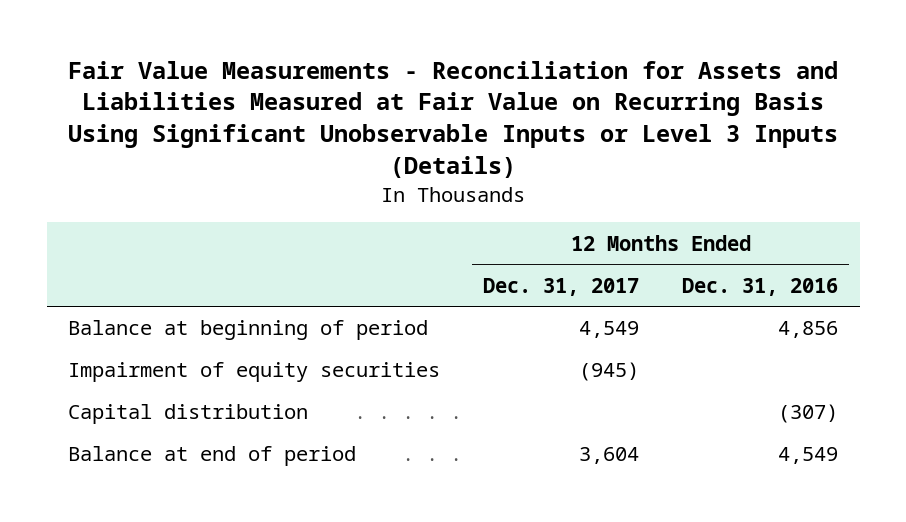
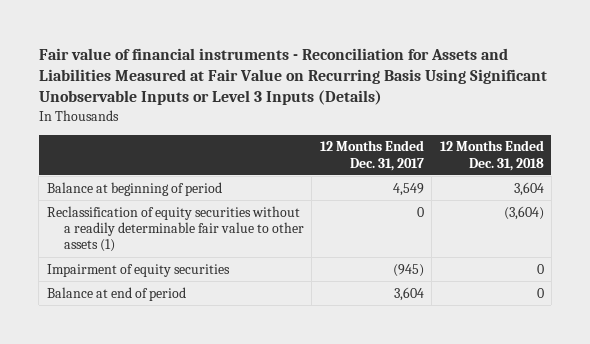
[68,60,839,179] Fair Value Measurements - Reconciliation for Assets and Liabilities Measured at Fair Value on Recurring Basis Using Significant Unobservable Inputs or Level 3 Inputs (Details) -> [38,47,547,106] Fair value of financial instruments - Reconciliation for Assets and Liabilities Measured at Fair Value on Recurring Basis Using Significant Unobservable Inputs or Level 3 Inputs (Details)
[682,277,839,296] Dec. 31, 2016 -> none
none -> [439,140,544,171] 12 Months Ended Dec. 31, 2018
none -> [46,205,305,253] Reclassification of equity securities without a readily determinable fair value to other assets (1)
[68,404,309,425] Capital distribution -> none

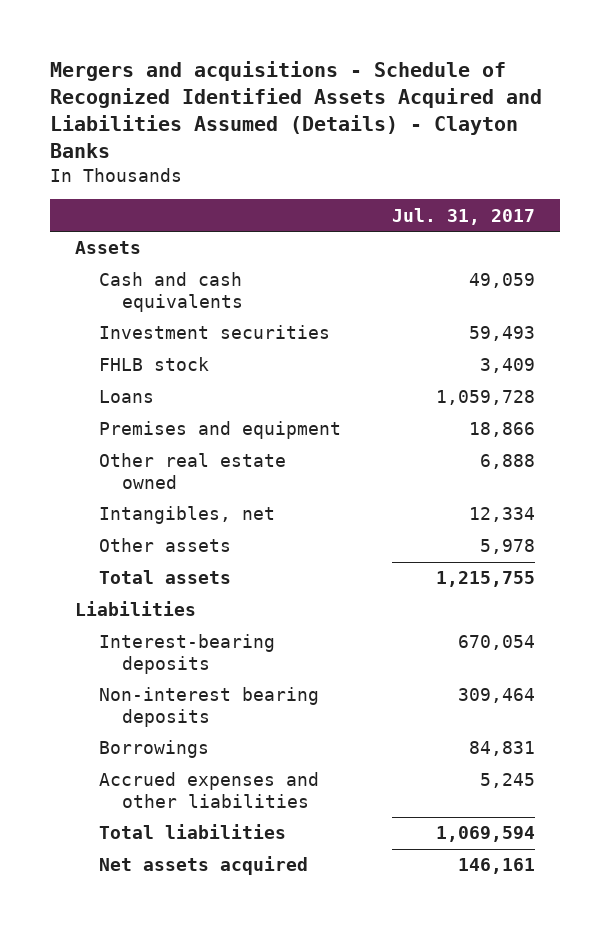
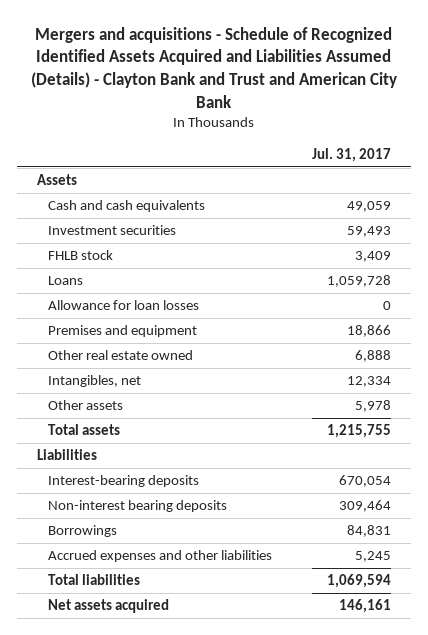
[49,60,542,159] Mergers and acquisitions - Schedule of Recognized Identified Assets Acquired and Liabilities Assumed (Details) - Clayton Banks -> [31,26,398,108] Mergers and acquisitions - Schedule of Recognized Identified Assets Acquired and Liabilities Assumed (Details) - Clayton Bank and Trust and American City Bank
none -> [47,300,199,311] Allowance for loan losses

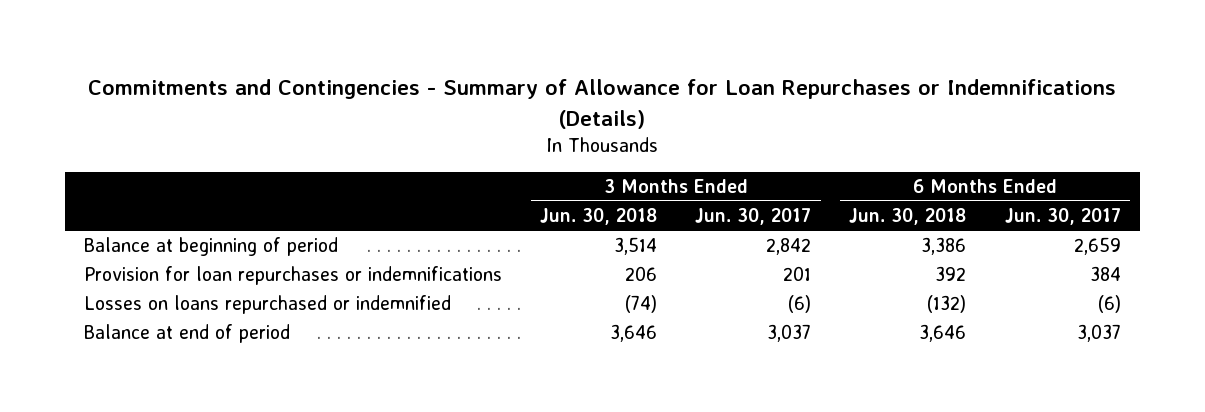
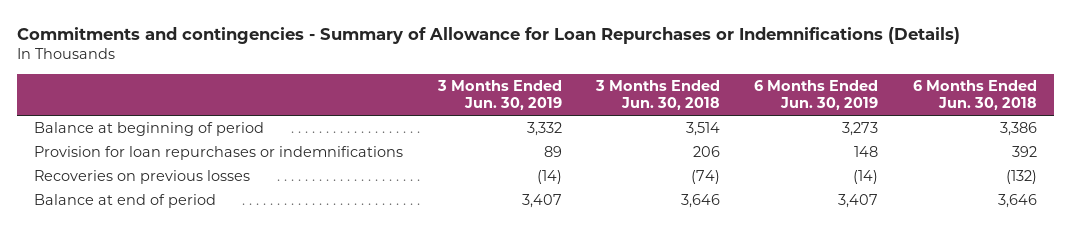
[88,79,1117,129] Commitments and Contingencies - Summary of Allowance for Loan Repurchases or Indemnifications (Details) -> [17,26,961,44] Commitments and contingencies - Summary of Allowance for Loan Repurchases or Indemnifications (Details)
[695,208,812,226] Jun. 30, 2017 -> none
[1004,208,1121,226] Jun. 30, 2017 -> none
none -> [436,79,562,111] 3 Months Ended Jun. 30, 2019
none -> [754,79,879,111] 6 Months Ended Jun. 30, 2019
[83,295,451,315] Losses on loans repurchased or indemnified -> [34,170,251,185] Recoveries on previous losses

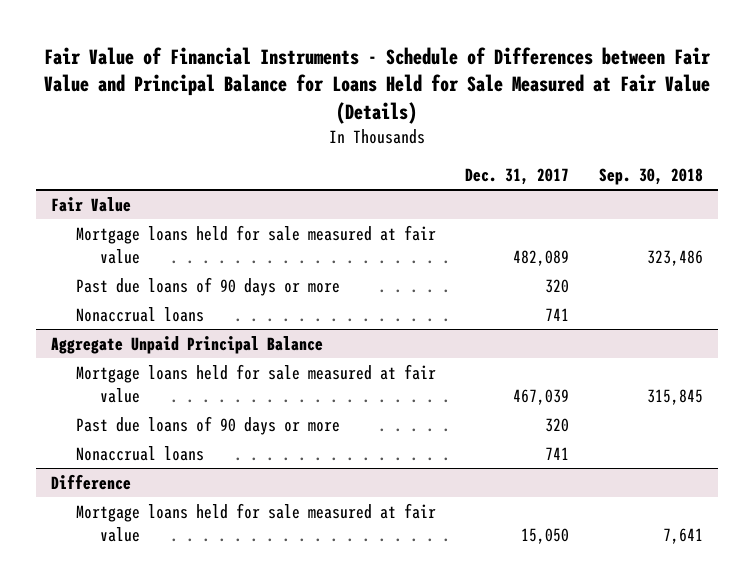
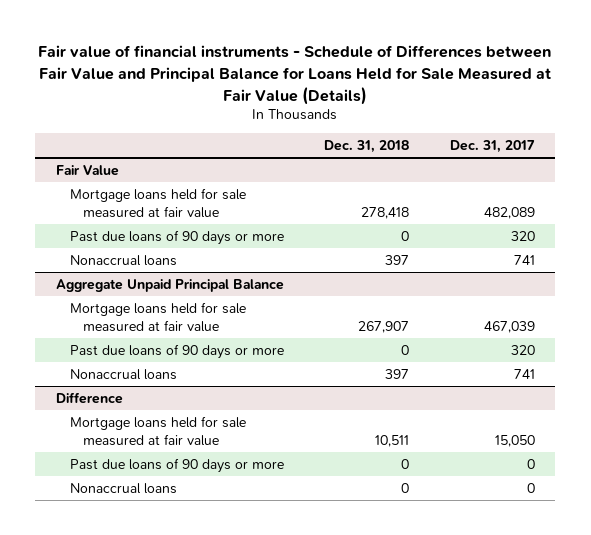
[43,46,711,124] Fair Value of Financial Instruments - Schedule of Differences between Fair Value and Principal Balance for Loans Held for Sale Measured at Fair Value (Details) -> [38,45,552,105] Fair value of financial instruments - Schedule of Differences between Fair Value and Principal Balance for Loans Held for Sale Measured at Fair Value (Details)
[598,167,703,185] Sep. 30, 2018 -> none
none -> [324,140,410,154] Dec. 31, 2018
none -> [69,457,284,473] Past due loans of 90 days or more
none -> [69,482,177,494] Nonaccrual loans

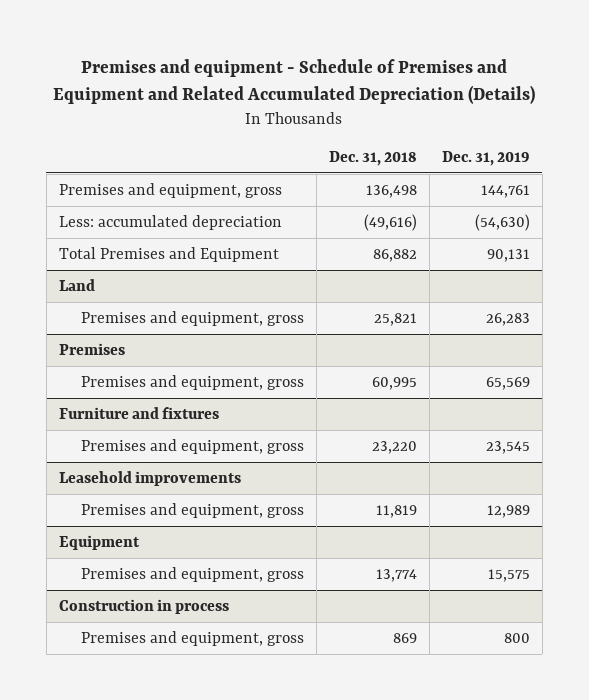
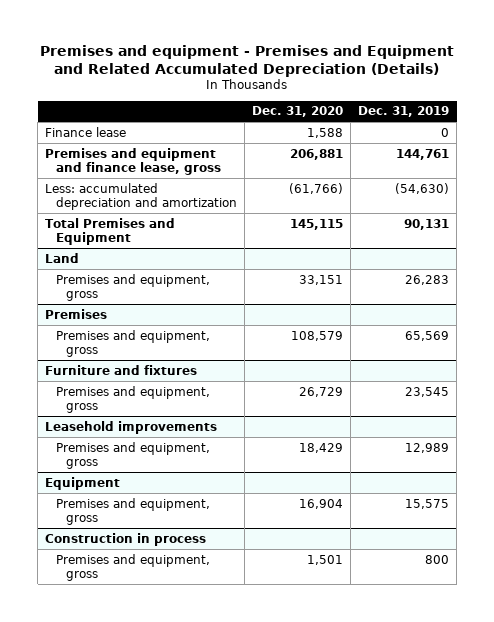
[53,59,536,105] Premises and equipment - Schedule of Premises and Equipment and Related Accumulated Depreciation (Details) -> [40,44,455,77] Premises and equipment - Premises and Equipment and Related Accumulated Depreciation (Details)
[328,150,417,166] Dec. 31, 2018 -> none
none -> [251,106,343,118] Dec. 31, 2020
none -> [45,126,127,137] Finance lease
[58,182,282,198] Premises and equipment, gross -> [45,147,221,175] Premises and equipment and finance lease, gross
[58,214,282,230] Less: accumulated depreciation -> [45,182,237,210] Less: accumulated depreciation and amortization

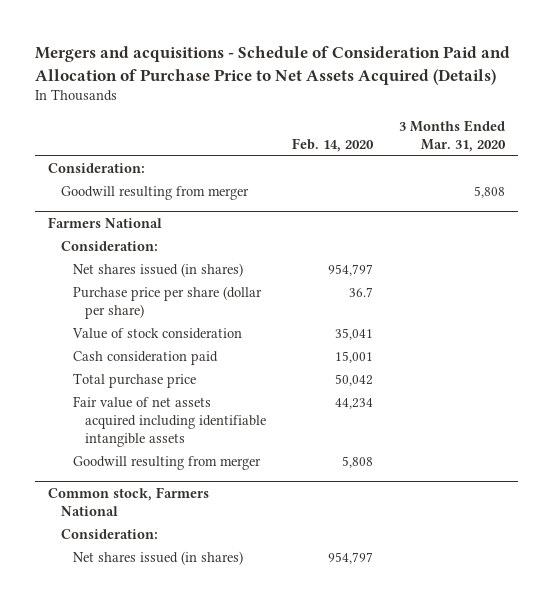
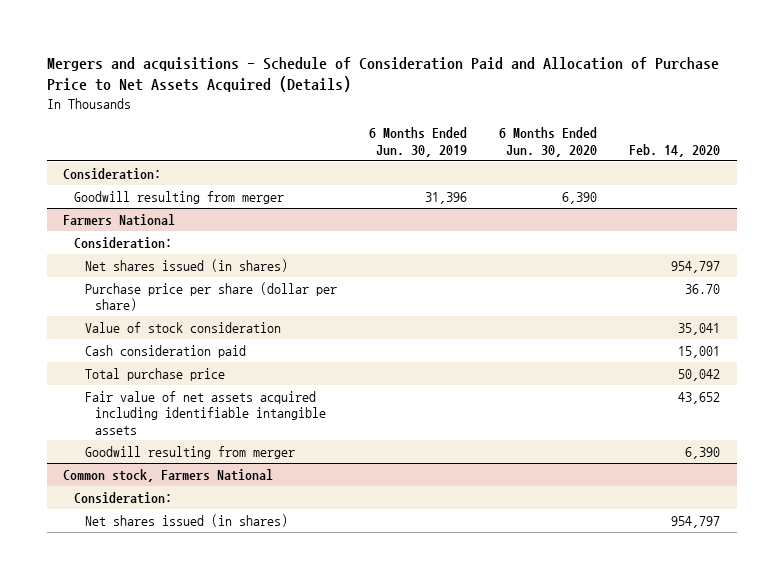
[398,120,506,152] 3 Months Ended Mar. 31, 2020 -> none
none -> [368,127,467,157] 6 Months Ended Jun. 30, 2019
none -> [499,127,598,157] 6 Months Ended Jun. 30, 2020
[349,287,374,298] 36.7 -> [685,283,721,294] 36.70
[335,398,374,410] 44,234 -> [678,391,721,404] 43,652
[342,456,374,469] 5,808 -> [685,446,721,459] 6,390

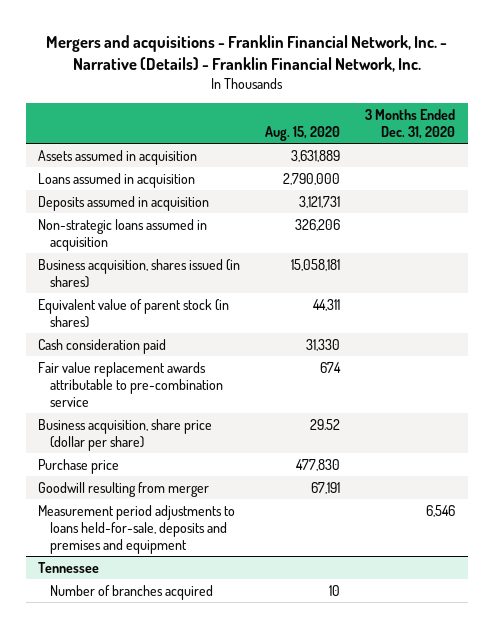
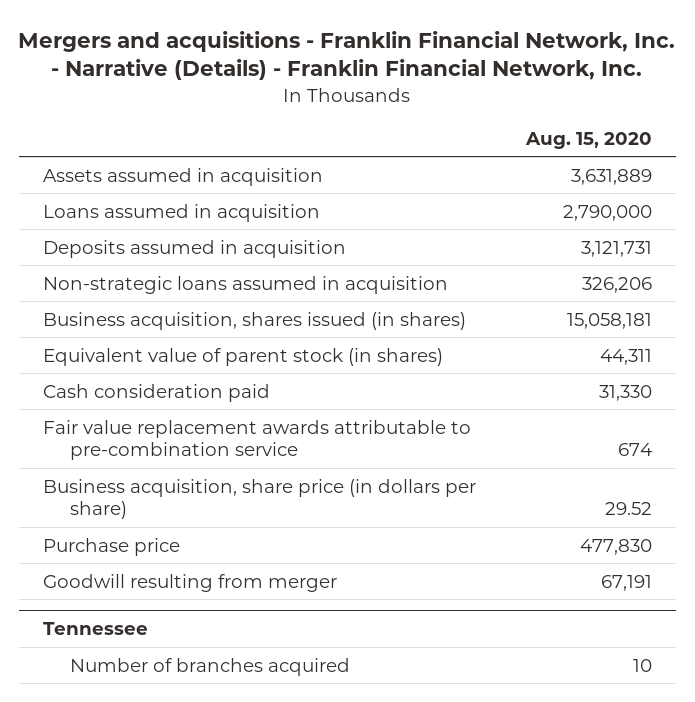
[365,108,456,139] 3 Months Ended Dec. 31, 2020 -> none
[38,418,213,451] Business acquisition, share price (dollar per share) -> [43,478,477,520] Business acquisition, share price (in dollars per share)
[38,504,236,555] Measurement period adjustments to loans held-for-sale, deposits and premises and equipment -> none

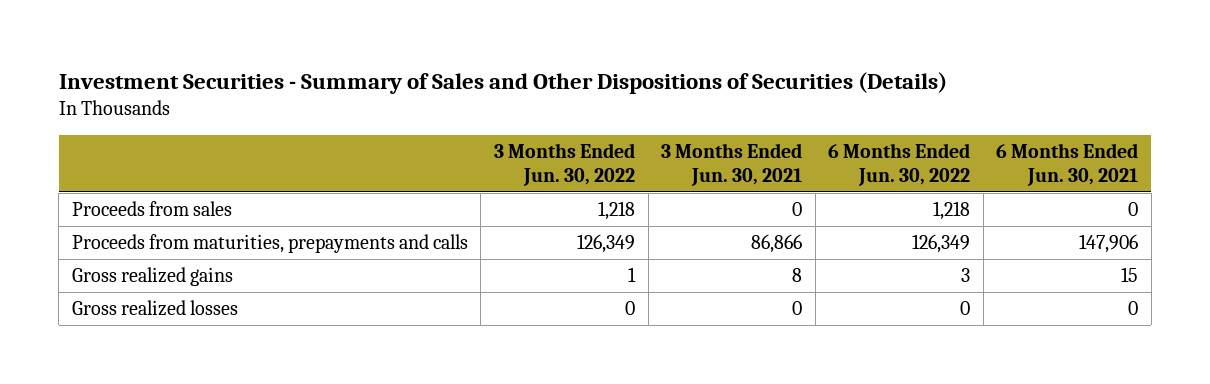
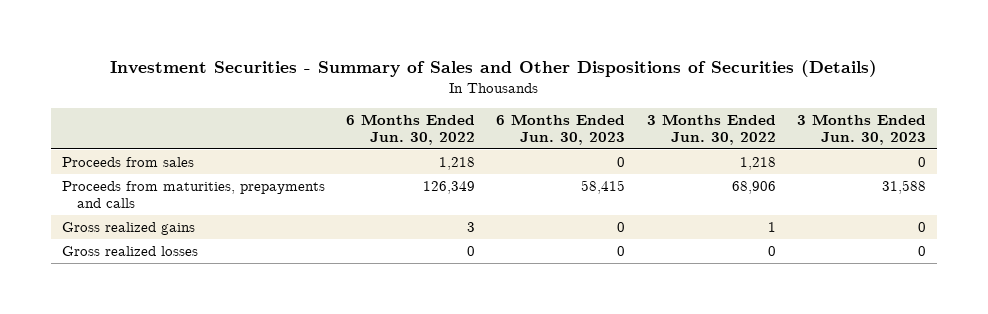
[661,142,803,186] 3 Months Ended Jun. 30, 2021 -> none
[996,142,1139,186] 6 Months Ended Jun. 30, 2021 -> none
none -> [496,113,626,146] 6 Months Ended Jun. 30, 2023
none -> [797,113,927,146] 3 Months Ended Jun. 30, 2023
[576,234,635,254] 126,349 -> [731,180,776,194] 68,906

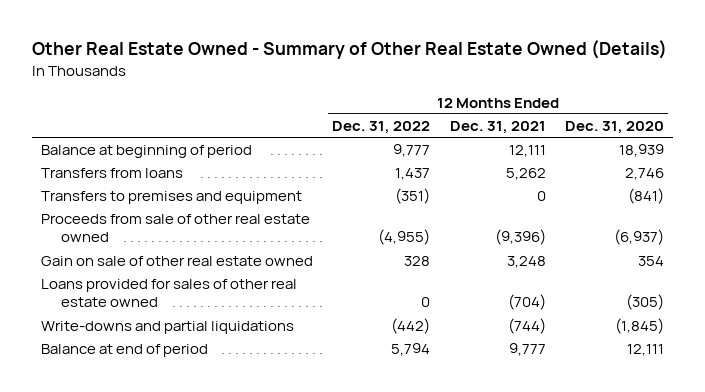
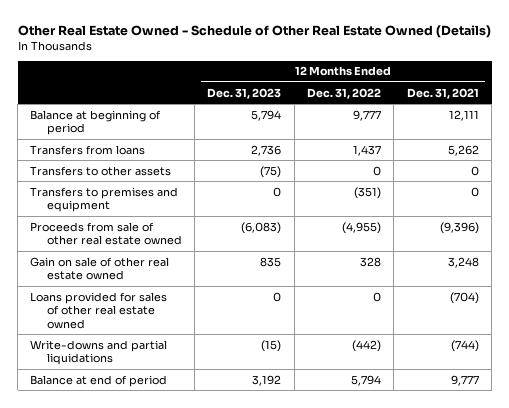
[31,40,667,60] Other Real Estate Owned - Summary of Other Real Estate Owned (Details) -> [17,24,491,38] Other Real Estate Owned - Schedule of Other Real Estate Owned (Details)
[564,121,664,135] Dec. 31, 2020 -> none
none -> [207,87,282,99] Dec. 31, 2023
none -> [30,165,172,176] Transfers to other assets

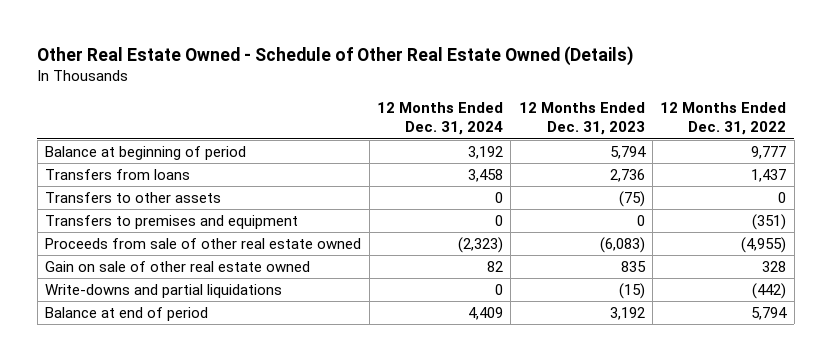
[406,87,479,99] Dec. 31, 2021 -> none
none -> [376,101,503,136] 12 Months Ended Dec. 31, 2024
[30,291,168,329] Loans provided for sales of other real estate owned -> none

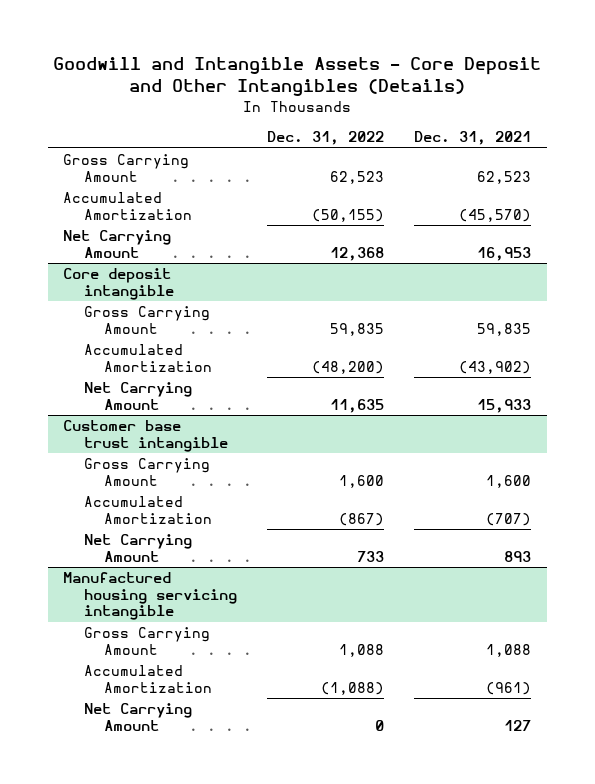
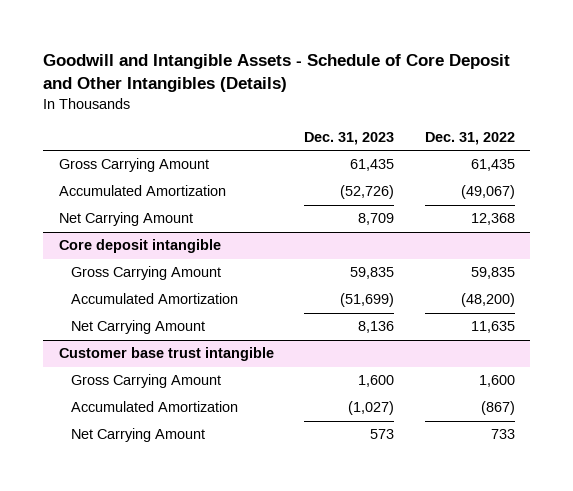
[53,57,542,97] Goodwill and Intangible Assets - Core Deposit and Other Intangibles (Details) -> [43,54,511,93] Goodwill and Intangible Assets - Schedule of Core Deposit and Other Intangibles (Details)
[414,131,532,146] Dec. 31, 2021 -> none
none -> [304,132,395,146] Dec. 31, 2023
[329,170,384,184] 62,523 -> [470,159,515,172] 61,435
[311,208,384,222] (50,155) -> [460,185,515,200] (49,067)
[63,572,237,621] Manufactured housing servicing intangible -> none
[83,627,210,655] Gross Carrying Amount -> none
[83,665,212,693] Accumulated Amortization -> none
[83,703,192,731] Net Carrying Amount -> none

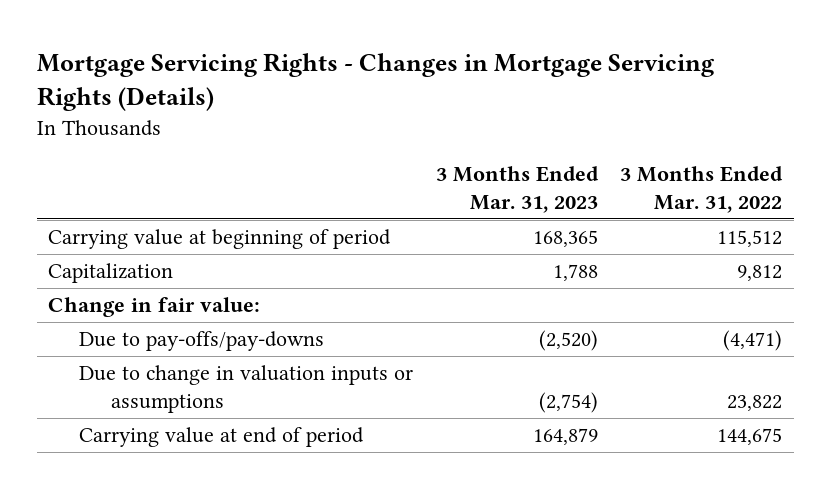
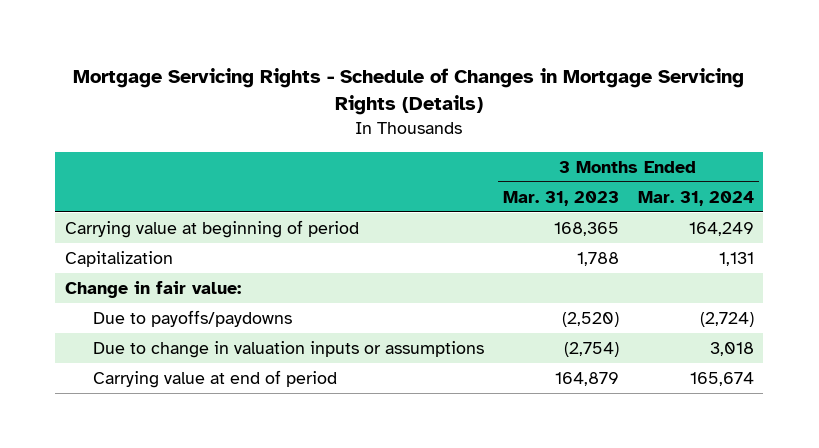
[36,52,715,111] Mortgage Servicing Rights - Changes in Mortgage Servicing Rights (Details) -> [73,67,745,116] Mortgage Servicing Rights - Schedule of Changes in Mortgage Servicing Rights (Details)
[620,166,784,213] 3 Months Ended Mar. 31, 2022 -> none
none -> [637,190,754,206] Mar. 31, 2024
[79,331,325,352] Due to pay-offs/pay-downs -> [92,310,292,328] Due to payoffs/paydowns

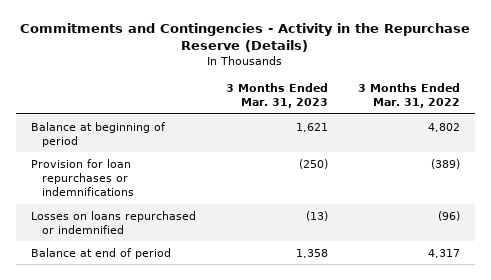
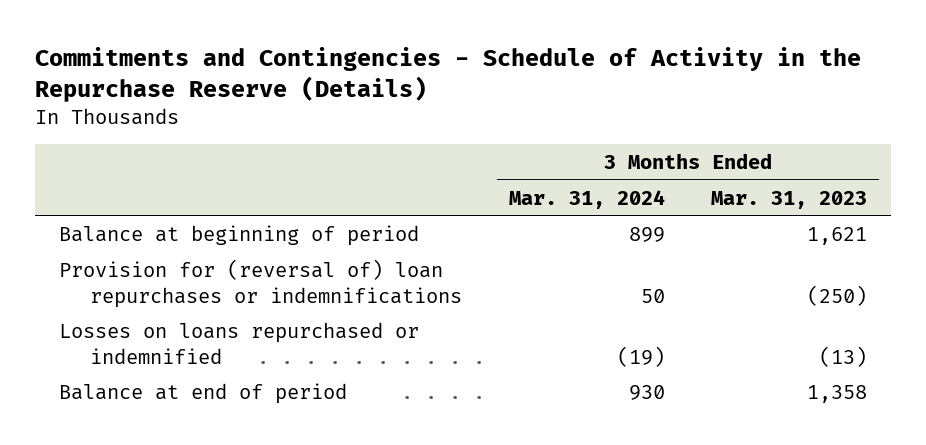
[20,22,471,53] Commitments and Contingencies - Activity in the Repurchase Reserve (Details) -> [35,47,862,103] Commitments and Contingencies - Schedule of Activity in the Repurchase Reserve (Details)
[358,82,461,109] 3 Months Ended Mar. 31, 2022 -> none
none -> [508,189,665,209] Mar. 31, 2024
[30,158,135,197] Provision for loan repurchases or indemnifications -> [58,258,462,308] Provision for (reversal of) loan repurchases or indemnifications

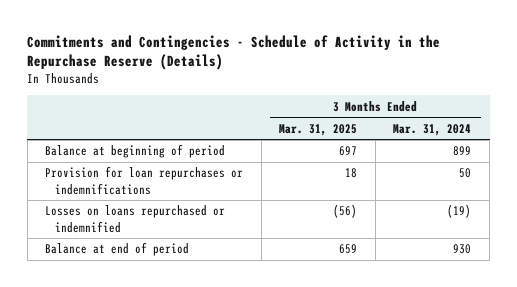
[711,190,868,209] Mar. 31, 2023 -> none
none -> [279,123,358,136] Mar. 31, 2025
[58,258,462,308] Provision for (reversal of) loan repurchases or indemnifications -> [45,166,244,195] Provision for loan repurchases or indemnifications

